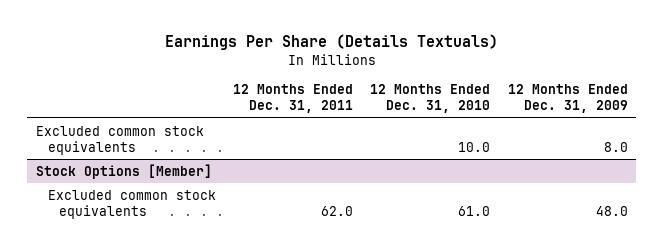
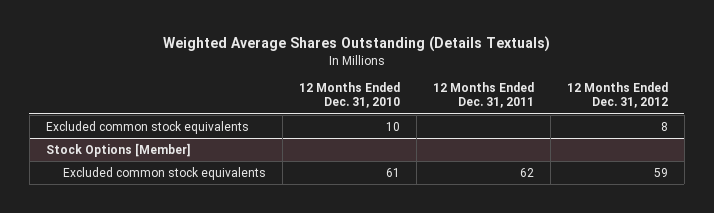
[164,34,498,51] Earnings Per Share (Details Textuals) -> [162,36,550,53] Weighted Average Shares Outstanding (Details Textuals)
[507,84,628,114] 12 Months Ended Dec. 31, 2009 -> none
none -> [566,82,668,109] 12 Months Ended Dec. 31, 2012
[458,141,491,152] 10.0 -> [385,121,400,131] 10
[320,205,353,216] 62.0 -> [519,167,534,177] 62
[458,205,491,216] 61.0 -> [385,167,400,177] 61

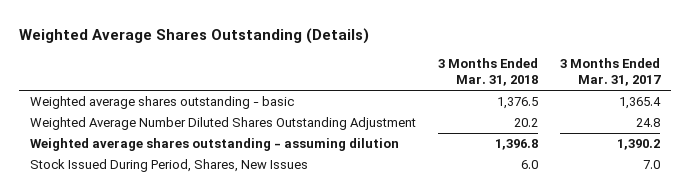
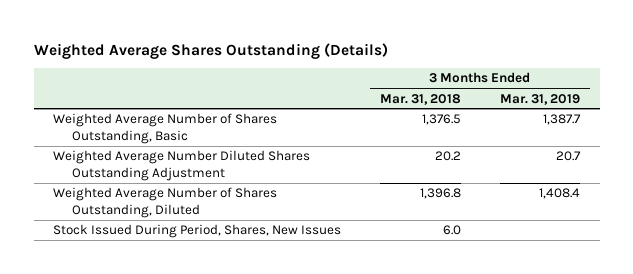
[560,58,662,87] 3 Months Ended Mar. 31, 2017 -> none
none -> [500,93,581,105] Mar. 31, 2019
[30,96,295,110] Weighted average shares outstanding - basic -> [53,113,278,144] Weighted Average Number of Shares Outstanding, Basic
[30,138,400,152] Weighted average shares outstanding - assuming dilution -> [53,187,278,218] Weighted Average Number of Shares Outstanding, Diluted

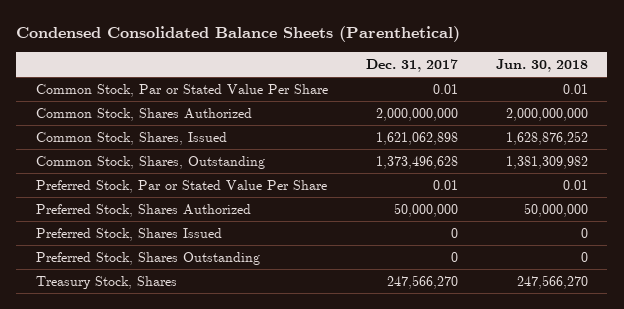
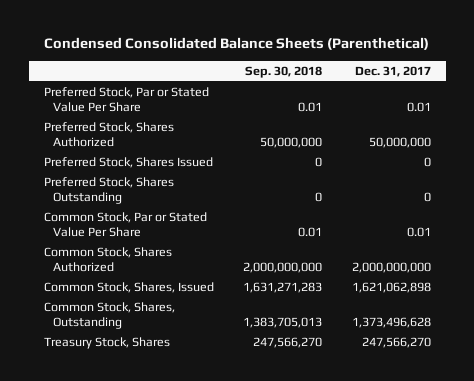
[496,59,589,73] Jun. 30, 2018 -> none
none -> [245,65,323,78] Sep. 30, 2018
[35,83,328,97] Common Stock, Par or Stated Value Per Share -> [43,211,207,238] Common Stock, Par or Stated Value Per Share
[35,107,252,121] Common Stock, Shares Authorized -> [43,246,172,273] Common Stock, Shares Authorized
[35,131,227,145] Common Stock, Shares, Issued -> [43,281,214,293] Common Stock, Shares, Issued
[35,155,265,169] Common Stock, Shares, Outstanding -> [43,301,175,330] Common Stock, Shares, Outstanding

